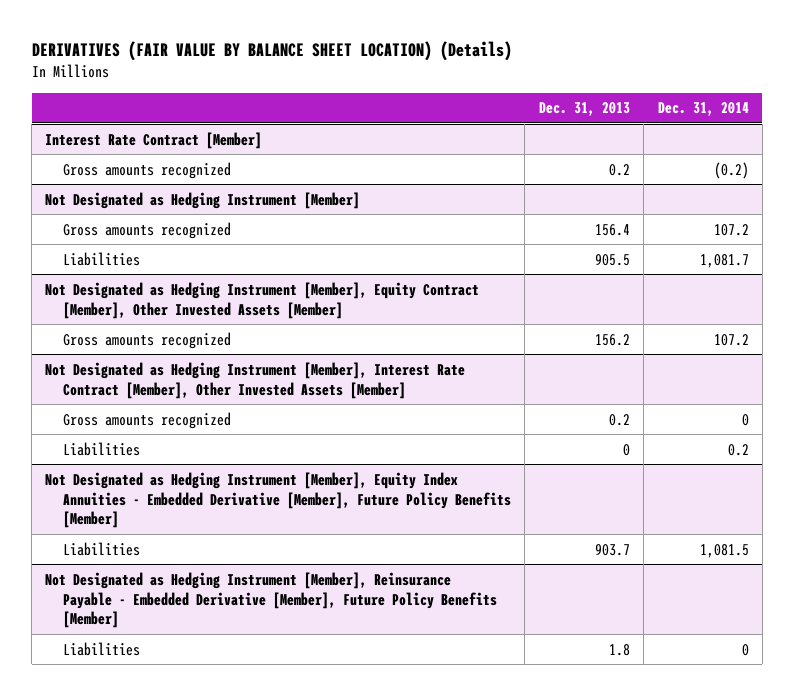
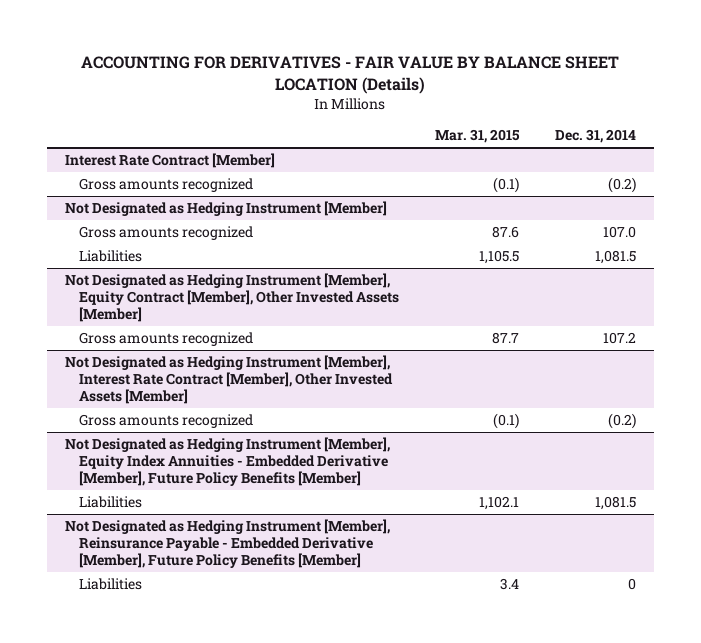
[31,40,512,61] DERIVATIVES (FAIR VALUE BY BALANCE SHEET LOCATION) (Details) -> [81,56,620,95] ACCOUNTING FOR DERIVATIVES - FAIR VALUE BY BALANCE SHEET LOCATION (Details)
[538,102,630,117] Dec. 31, 2013 -> none
none -> [434,129,520,144] Mar. 31, 2015
[713,223,749,236] 107.2 -> [602,226,636,239] 107.0
[699,253,749,268] 1,081.7 -> [594,250,636,265] 1,081.5
[63,441,141,456] Liabilities -> none
[741,413,749,426] 0 -> [607,413,636,430] (0.2)

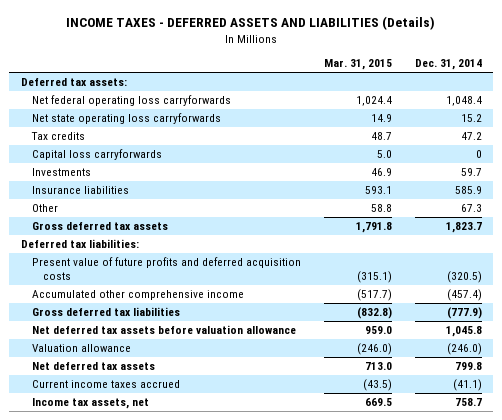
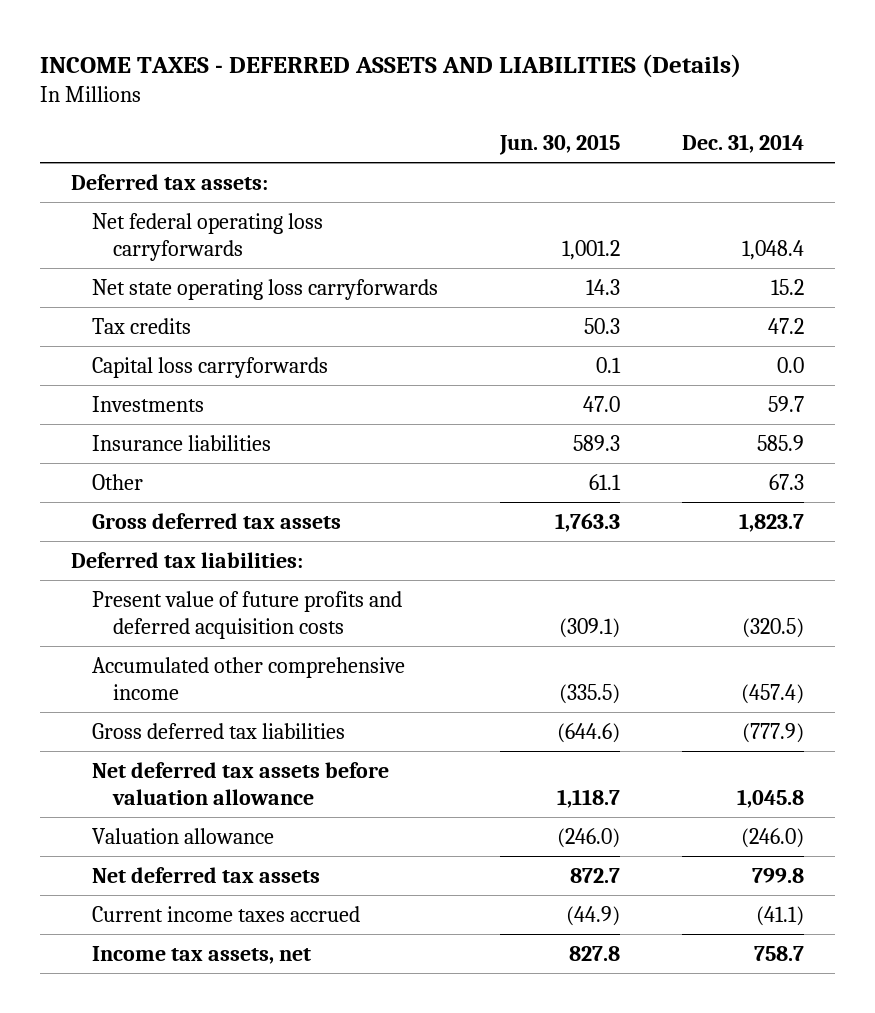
[323,59,392,71] Mar. 31, 2015 -> none
none -> [499,133,621,155] Jun. 30, 2015
[475,149,482,158] 0 -> [777,356,805,373] 0.0

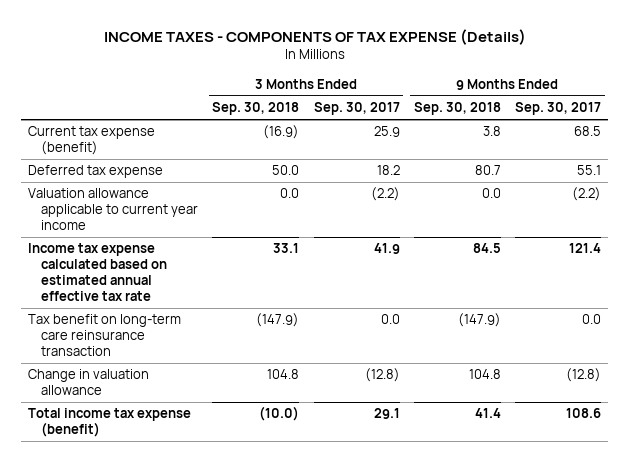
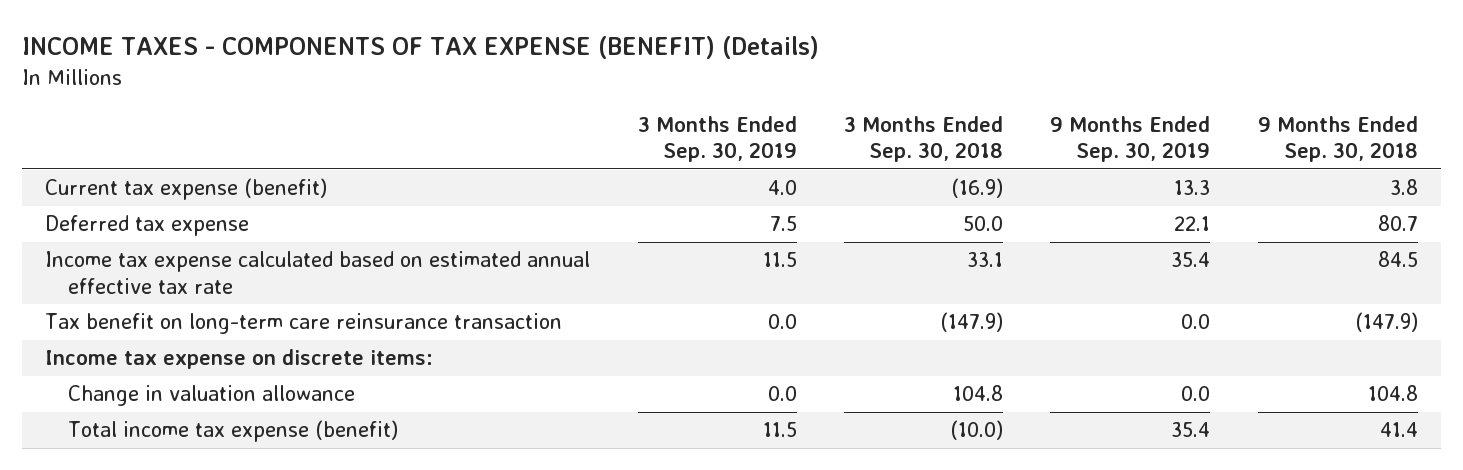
[103,28,526,45] INCOME TAXES - COMPONENTS OF TAX EXPENSE (Details) -> [21,36,819,60] INCOME TAXES - COMPONENTS OF TAX EXPENSE (BENEFIT) (Details)
[313,102,400,116] Sep. 30, 2017 -> none
[514,102,601,116] Sep. 30, 2017 -> none
none -> [637,116,797,163] 3 Months Ended Sep. 30, 2019
none -> [1050,116,1211,163] 9 Months Ended Sep. 30, 2019
[28,188,199,231] Valuation allowance applicable to current year income -> none
none -> [45,349,434,370] Income tax expense on discrete items:

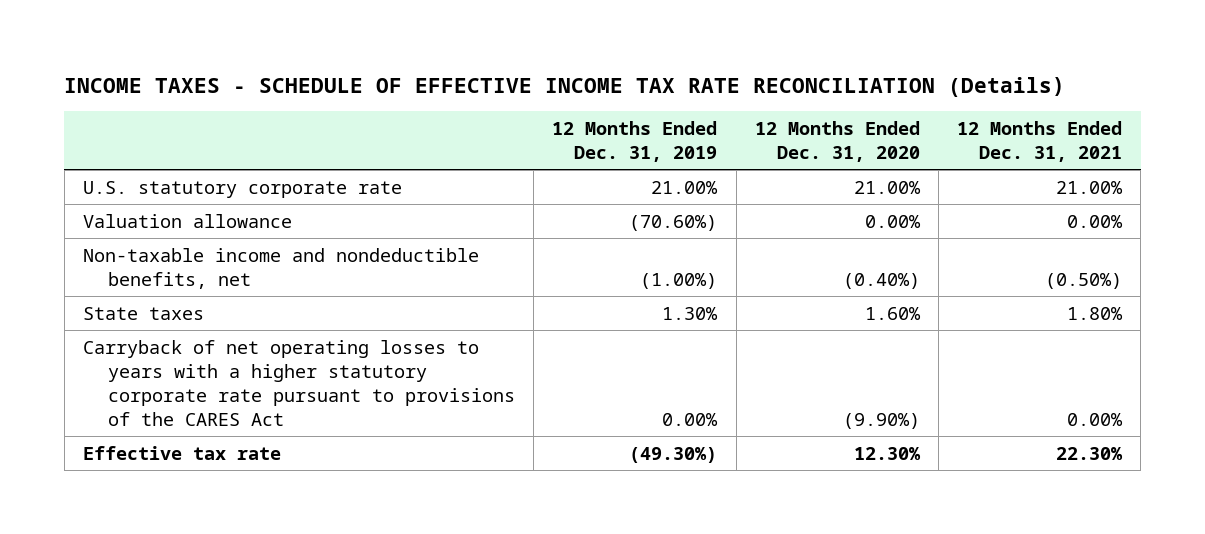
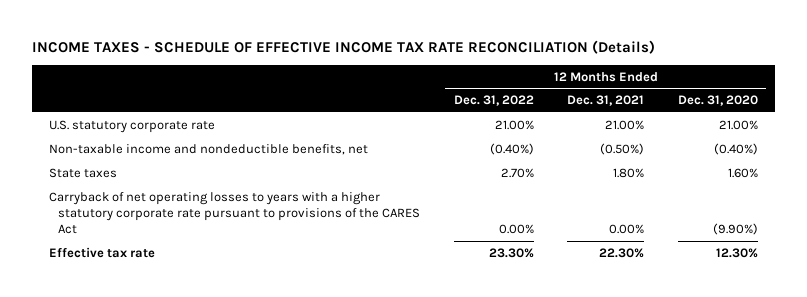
[552,120,718,162] 12 Months Ended Dec. 31, 2019 -> none
none -> [453,95,534,107] Dec. 31, 2022
[82,213,292,228] Valuation allowance -> none

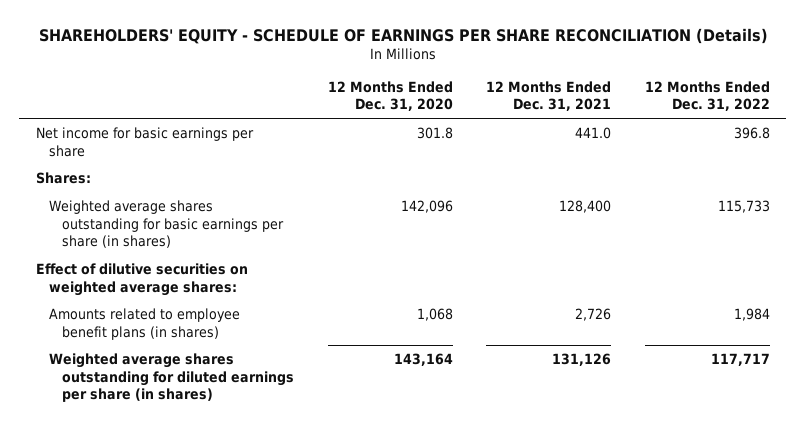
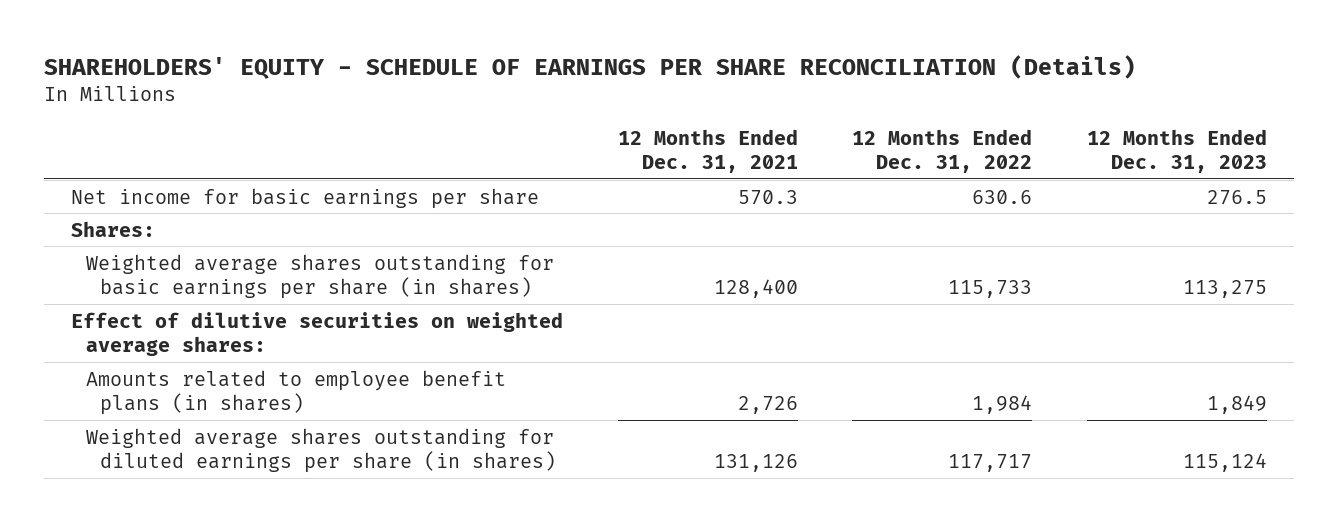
[327,80,453,112] 12 Months Ended Dec. 31, 2020 -> none
none -> [1086,128,1267,174] 12 Months Ended Dec. 31, 2023
[575,126,612,139] 441.0 -> [737,189,798,205] 570.3
[733,126,770,139] 396.8 -> [972,189,1033,204] 630.6

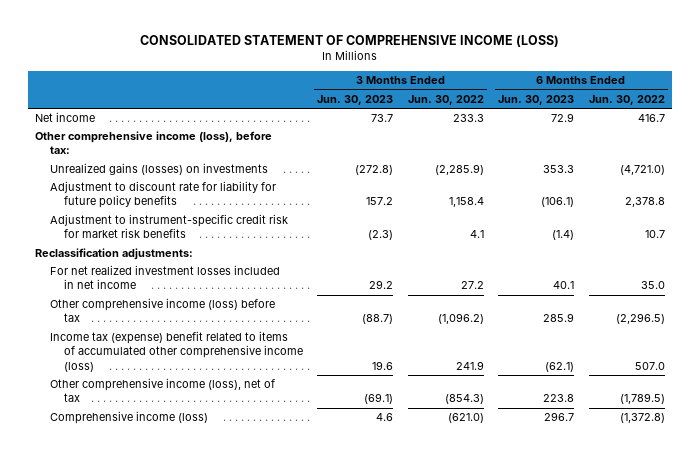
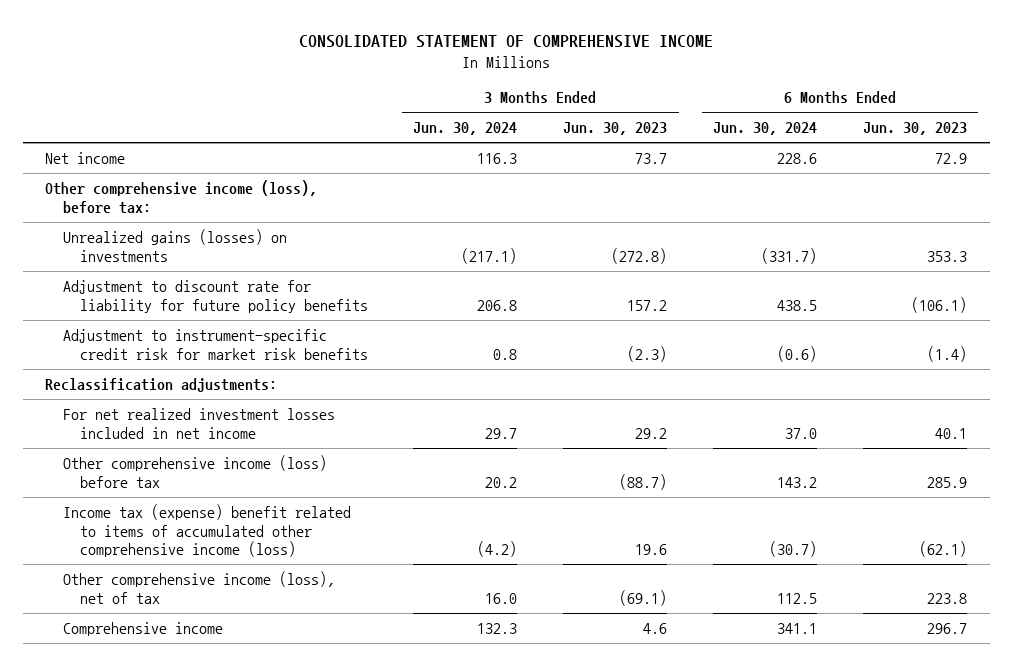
[139,35,559,48] CONSOLIDATED STATEMENT OF COMPREHENSIVE INCOME (LOSS) -> [299,35,714,49] CONSOLIDATED STATEMENT OF COMPREHENSIVE INCOME
[407,94,484,105] Jun. 30, 2022 -> none
[588,94,665,105] Jun. 30, 2022 -> none
none -> [413,122,518,136] Jun. 30, 2024
none -> [713,122,818,136] Jun. 30, 2024
[49,411,208,425] Comprehensive income (loss) -> [62,621,223,636] Comprehensive income

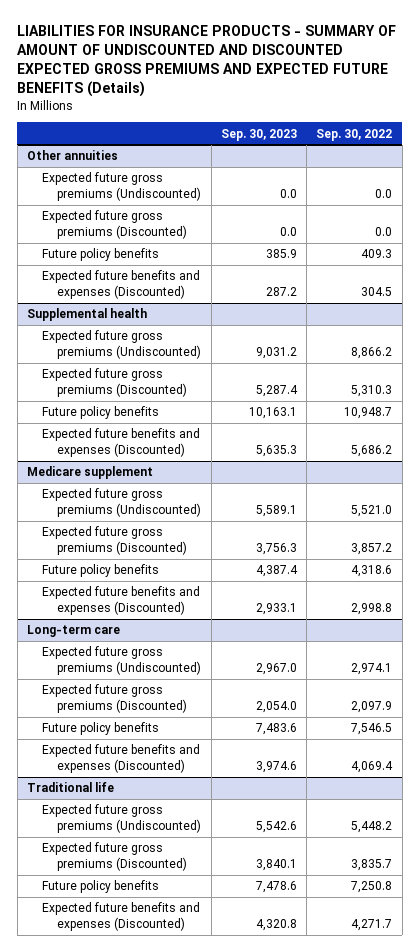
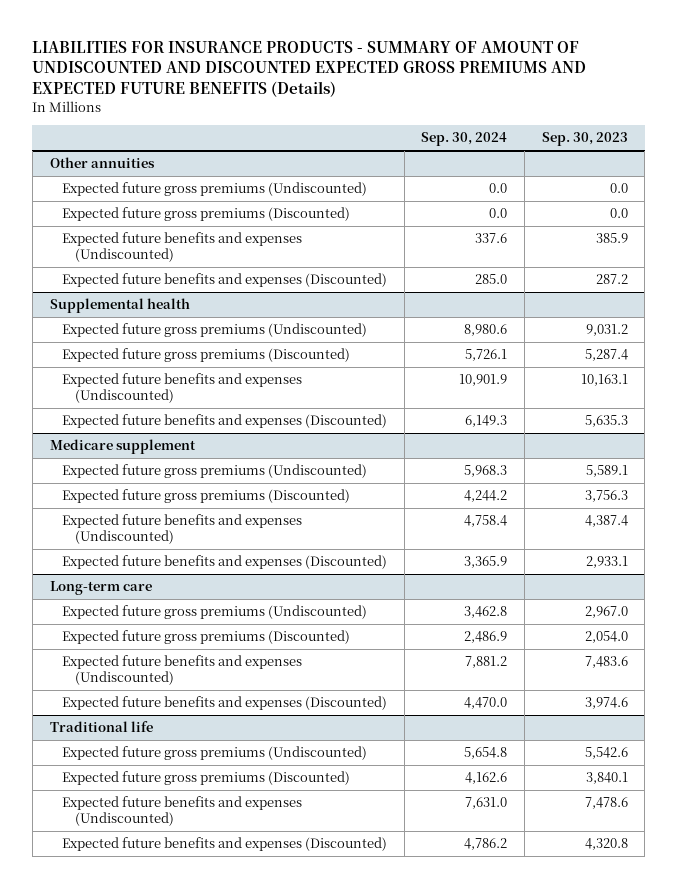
[316,128,393,141] Sep. 30, 2022 -> none
none -> [421,132,508,147] Sep. 30, 2024
[42,248,160,262] Future policy benefits -> [62,232,303,262] Expected future benefits and expenses (Undiscounted)
[42,406,160,420] Future policy benefits -> [62,373,303,403] Expected future benefits and expenses (Undiscounted)
[42,564,160,578] Future policy benefits -> [62,514,303,544] Expected future benefits and expenses (Undiscounted)
[42,722,160,736] Future policy benefits -> [62,655,303,685] Expected future benefits and expenses (Undiscounted)
[42,880,160,894] Future policy benefits -> [62,796,303,826] Expected future benefits and expenses (Undiscounted)

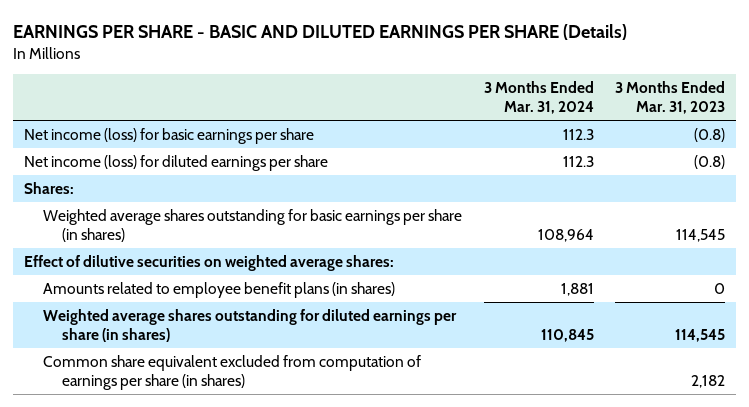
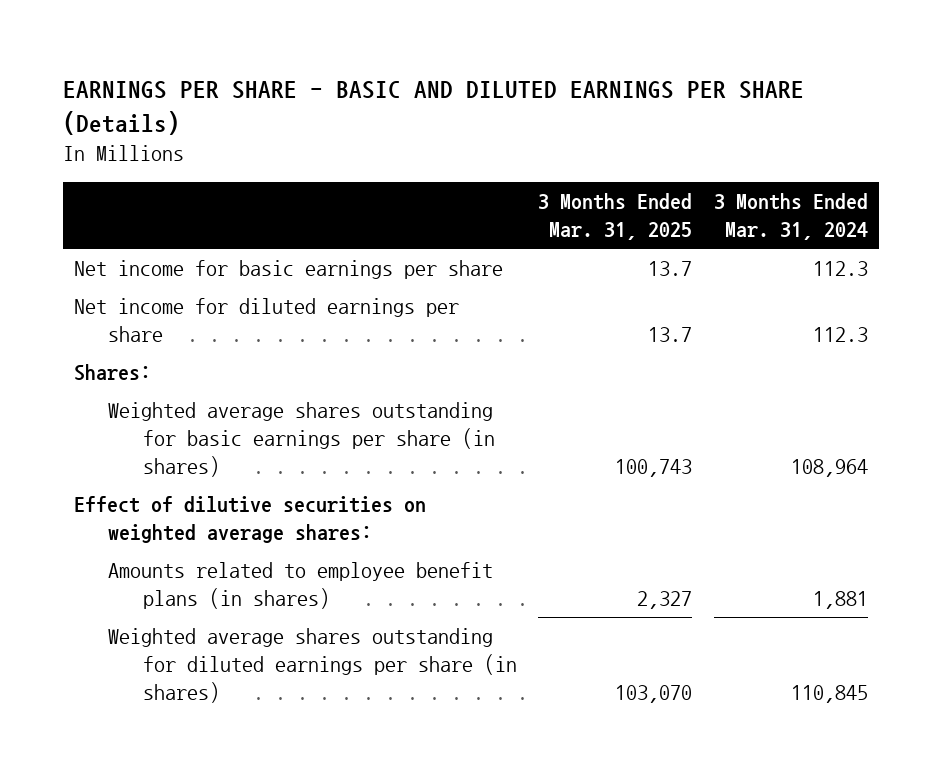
[615,81,726,115] 3 Months Ended Mar. 31, 2023 -> none
none -> [538,193,693,241] 3 Months Ended Mar. 31, 2025
[23,128,314,145] Net income (loss) for basic earnings per share -> [73,259,503,279] Net income for basic earnings per share
[23,155,328,172] Net income (loss) for diluted earnings per share -> [73,297,459,343] Net income for diluted earnings per share
[43,355,422,390] Common share equivalent excluded from computation of earnings per share (in shares) -> none

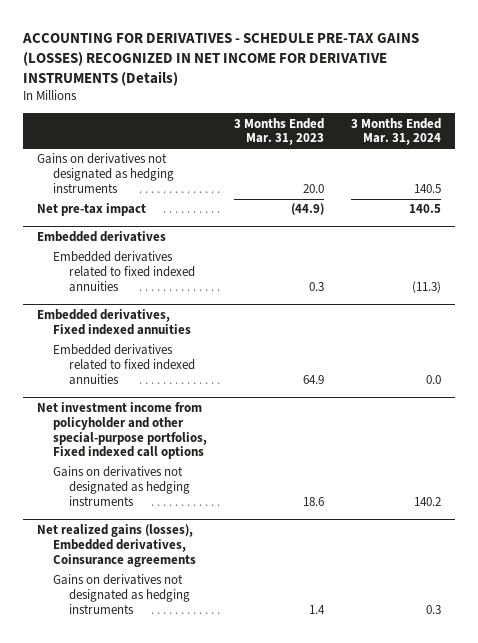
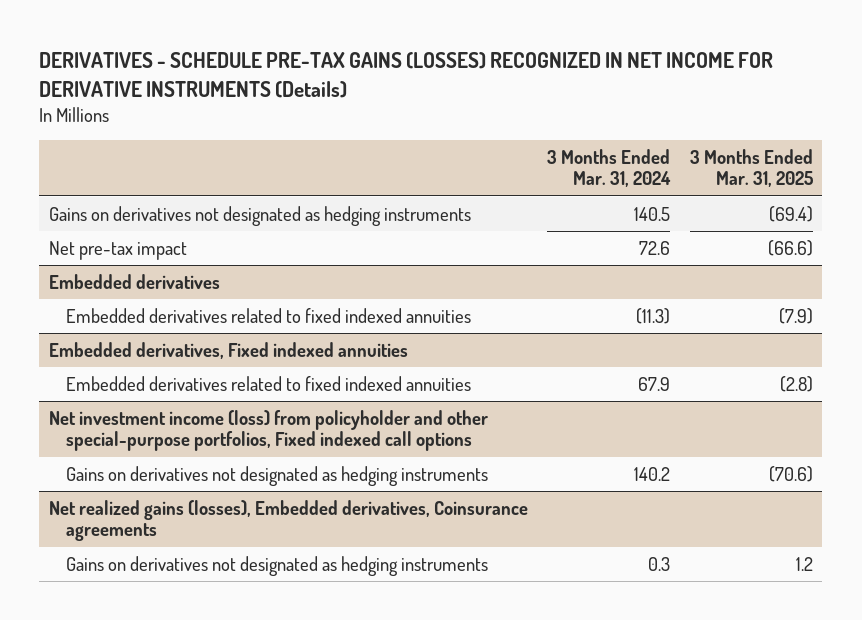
[21,32,419,86] ACCOUNTING FOR DERIVATIVES - SCHEDULE PRE-TAX GAINS (LOSSES) RECOGNIZED IN NET INCOME FOR DERIVATIVE INSTRUMENTS (Details) -> [39,52,774,98] DERIVATIVES - SCHEDULE PRE-TAX GAINS (LOSSES) RECOGNIZED IN NET INCOME FOR DERIVATIVE INSTRUMENTS (Details)
[234,117,325,146] 3 Months Ended Mar. 31, 2023 -> none
none -> [689,148,813,188] 3 Months Ended Mar. 31, 2025
[409,204,442,214] 140.5 -> [639,240,671,255] 72.6
[426,375,442,385] 0.0 -> [638,376,671,391] 67.9
[36,401,207,460] Net investment income from policyholder and other special-purpose portfolios, Fixed indexed call options -> [49,409,489,452] Net investment income (loss) from policyholder and other special-purpose portfolios, Fixed indexed call options

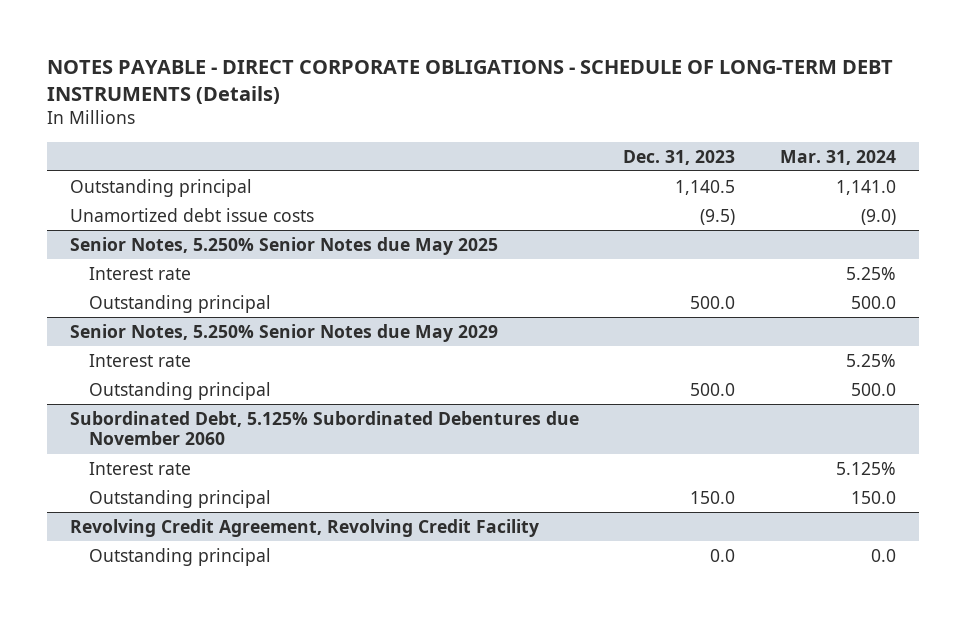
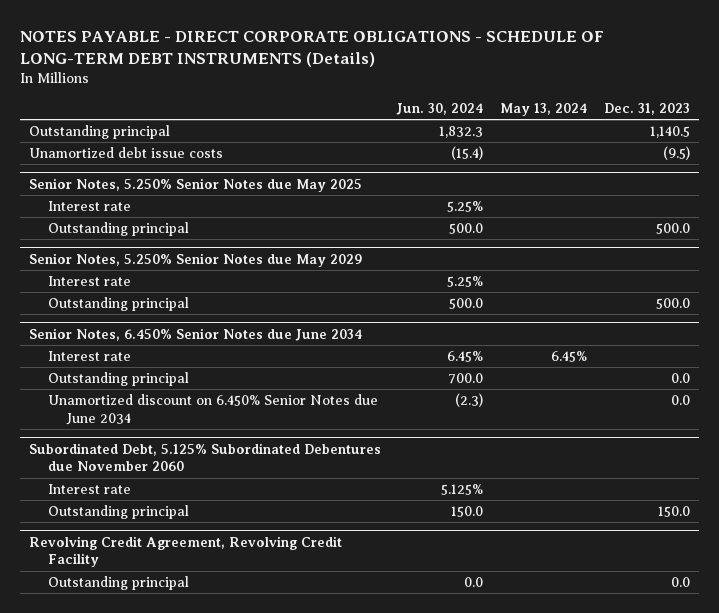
[780,149,897,165] Mar. 31, 2024 -> none
none -> [396,103,484,116] Jun. 30, 2024
none -> [500,103,588,117] May 13, 2024
none -> [28,327,362,341] Senior Notes, 6.450% Senior Notes due June 2034
none -> [47,350,131,361] Interest rate
none -> [47,371,189,386] Outstanding principal
none -> [47,393,378,425] Unamortized discount on 6.450% Senior Notes due June 2034

